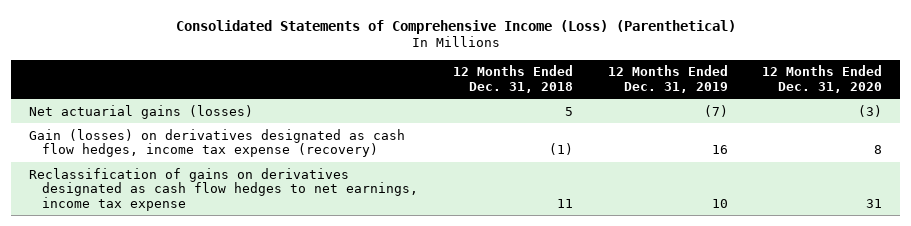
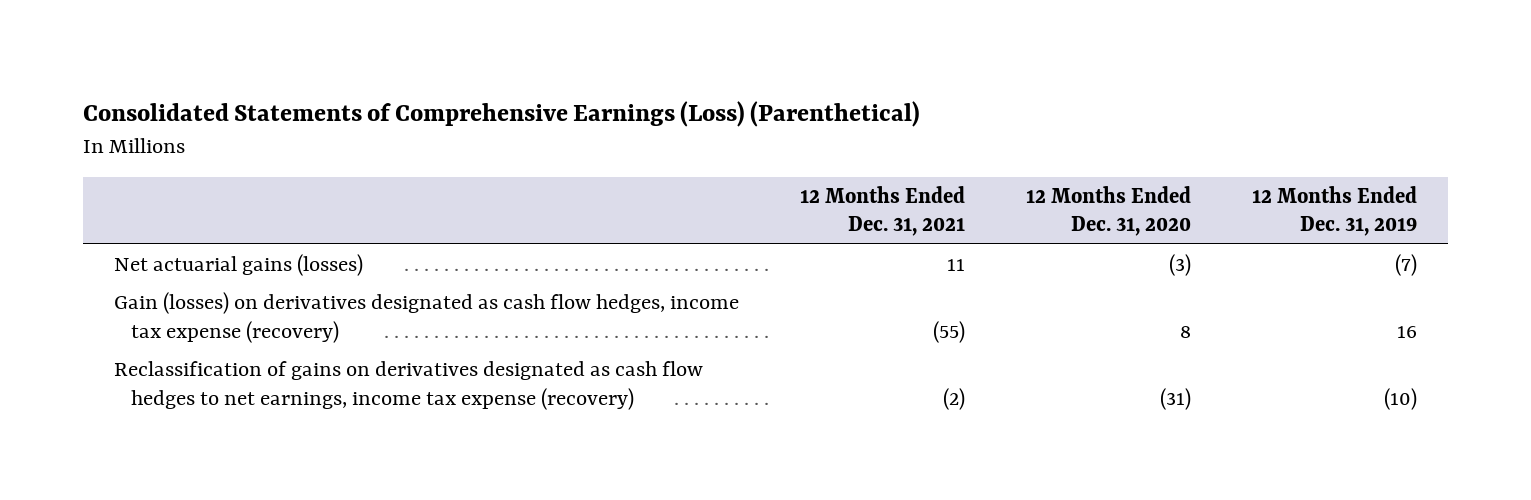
[175,19,736,34] Consolidated Statements of Comprehensive Income (Loss) (Parenthetical) -> [83,100,921,127] Consolidated Statements of Comprehensive Earnings (Loss) (Parenthetical)
[452,65,573,93] 12 Months Ended Dec. 31, 2018 -> none
none -> [800,185,966,237] 12 Months Ended Dec. 31, 2021
[28,167,419,211] Reclassification of gains on derivatives designated as cash flow hedges to net earnings, income tax expense -> [113,360,703,410] Reclassification of gains on derivatives designated as cash flow hedges to net earnings, income tax expense (recovery)
[711,198,728,208] 10 -> [1384,387,1418,410] (10)
[866,198,883,208] 31 -> [1160,387,1192,410] (31)

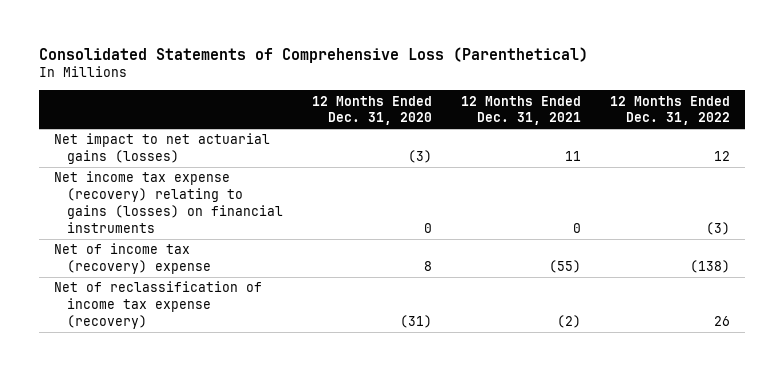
[83,100,921,127] Consolidated Statements of Comprehensive Earnings (Loss) (Parenthetical) -> [39,46,589,63] Consolidated Statements of Comprehensive Loss (Parenthetical)
[1252,185,1418,237] 12 Months Ended Dec. 31, 2019 -> none
none -> [610,95,731,126] 12 Months Ended Dec. 31, 2022
[113,253,363,276] Net actuarial gains (losses) -> [54,133,271,165] Net impact to net actuarial gains (losses)
none -> [54,171,283,233] Net income tax expense (recovery) relating to gains (losses) on financial instruments
[113,291,739,343] Gain (losses) on derivatives designated as cash flow hedges, income tax expense (recovery) -> [54,243,211,275] Net of income tax (recovery) expense
[113,360,703,410] Reclassification of gains on derivatives designated as cash flow hedges to net earnings, income tax expense (recovery) -> [54,281,263,330] Net of reclassification of income tax expense (recovery)

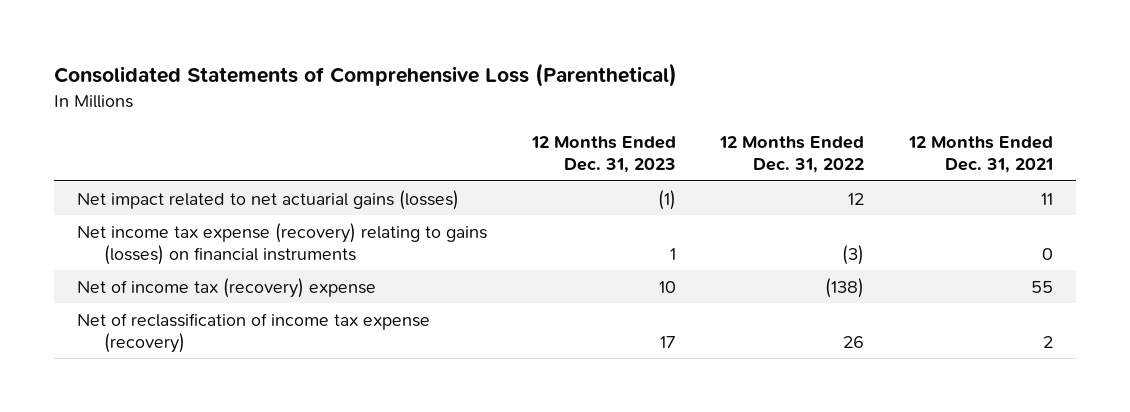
[311,95,432,126] 12 Months Ended Dec. 31, 2020 -> none
none -> [530,136,676,174] 12 Months Ended Dec. 31, 2023
[54,133,271,165] Net impact to net actuarial gains (losses) -> [76,189,459,210] Net impact related to net actuarial gains (losses)
[549,260,582,274] (55) -> [1031,280,1054,293] 55
[557,315,582,329] (2) -> [1043,335,1054,348] 2

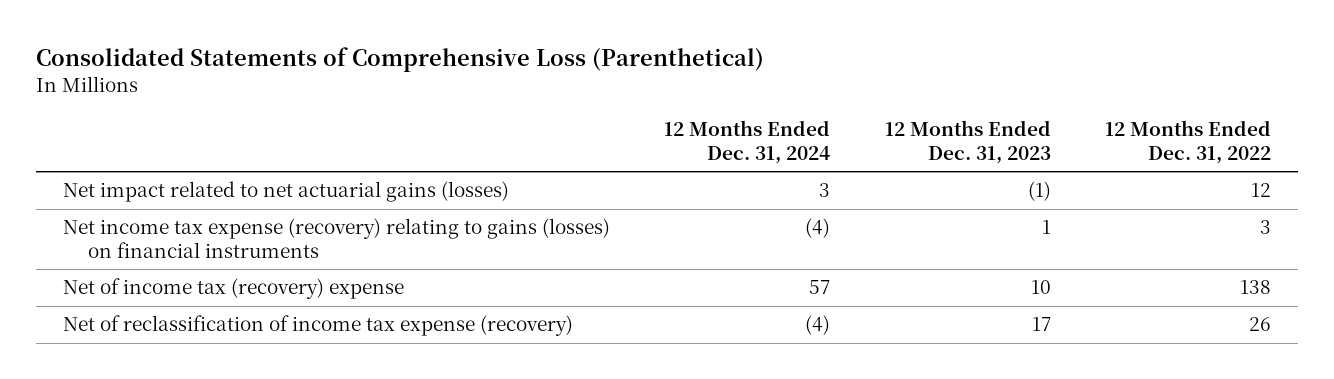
[908,136,1054,174] 12 Months Ended Dec. 31, 2021 -> none
none -> [664,119,831,164] 12 Months Ended Dec. 31, 2024
[842,244,865,265] (3) -> [1259,220,1271,235] 3
[825,277,865,298] (138) -> [1239,280,1271,295] 138

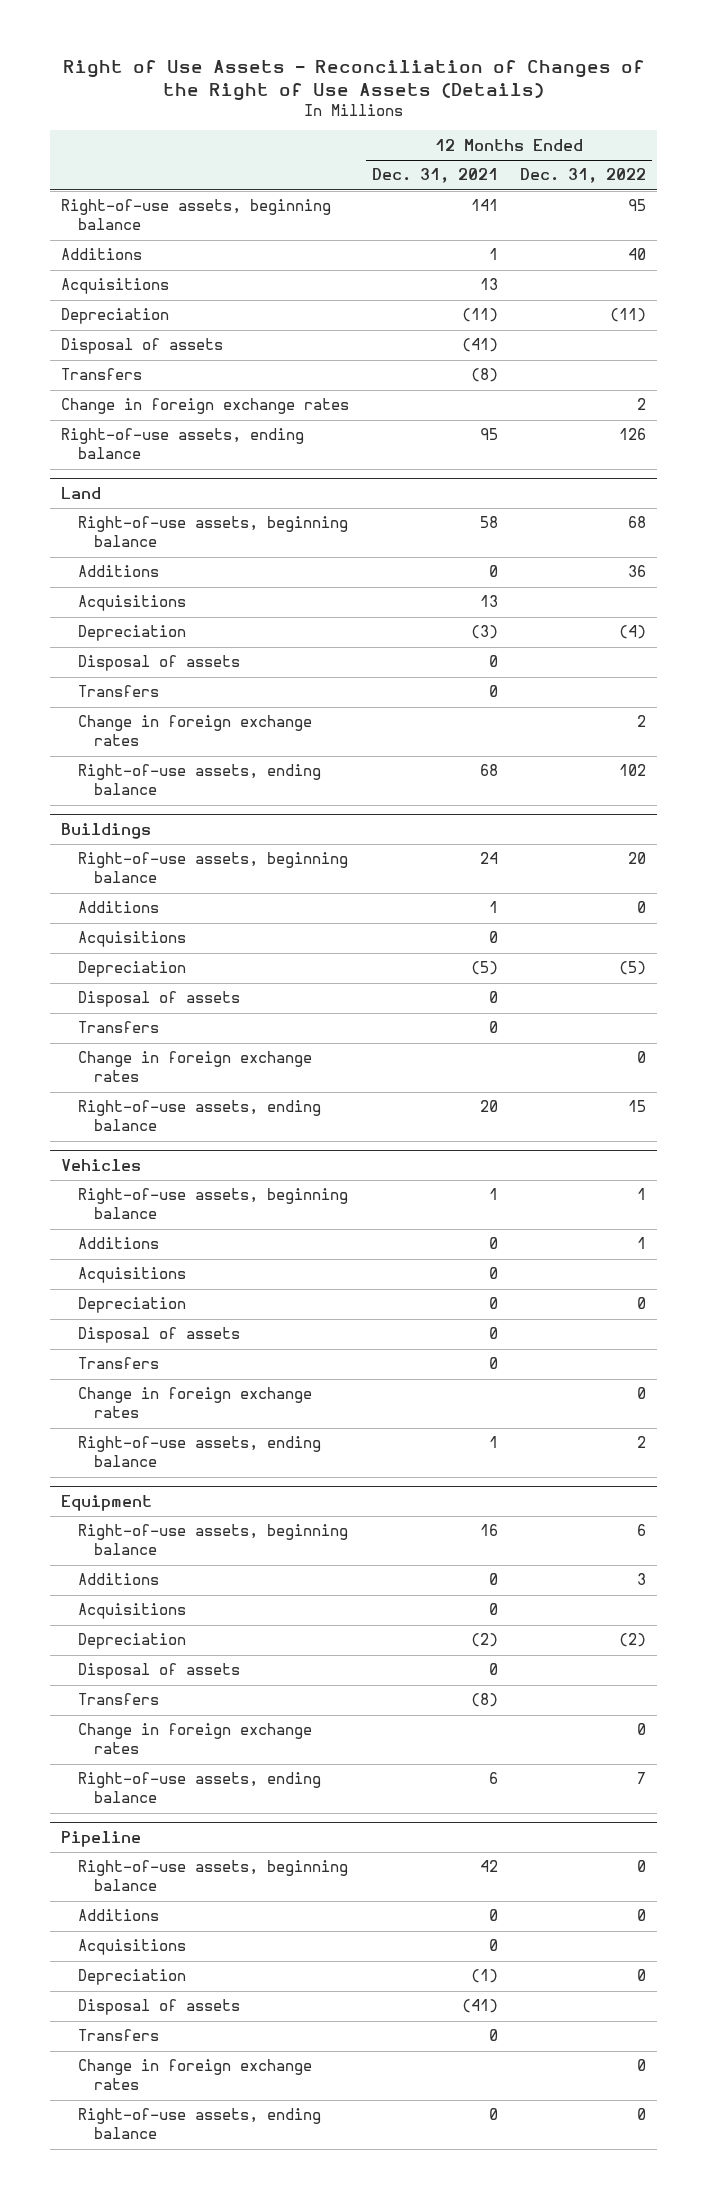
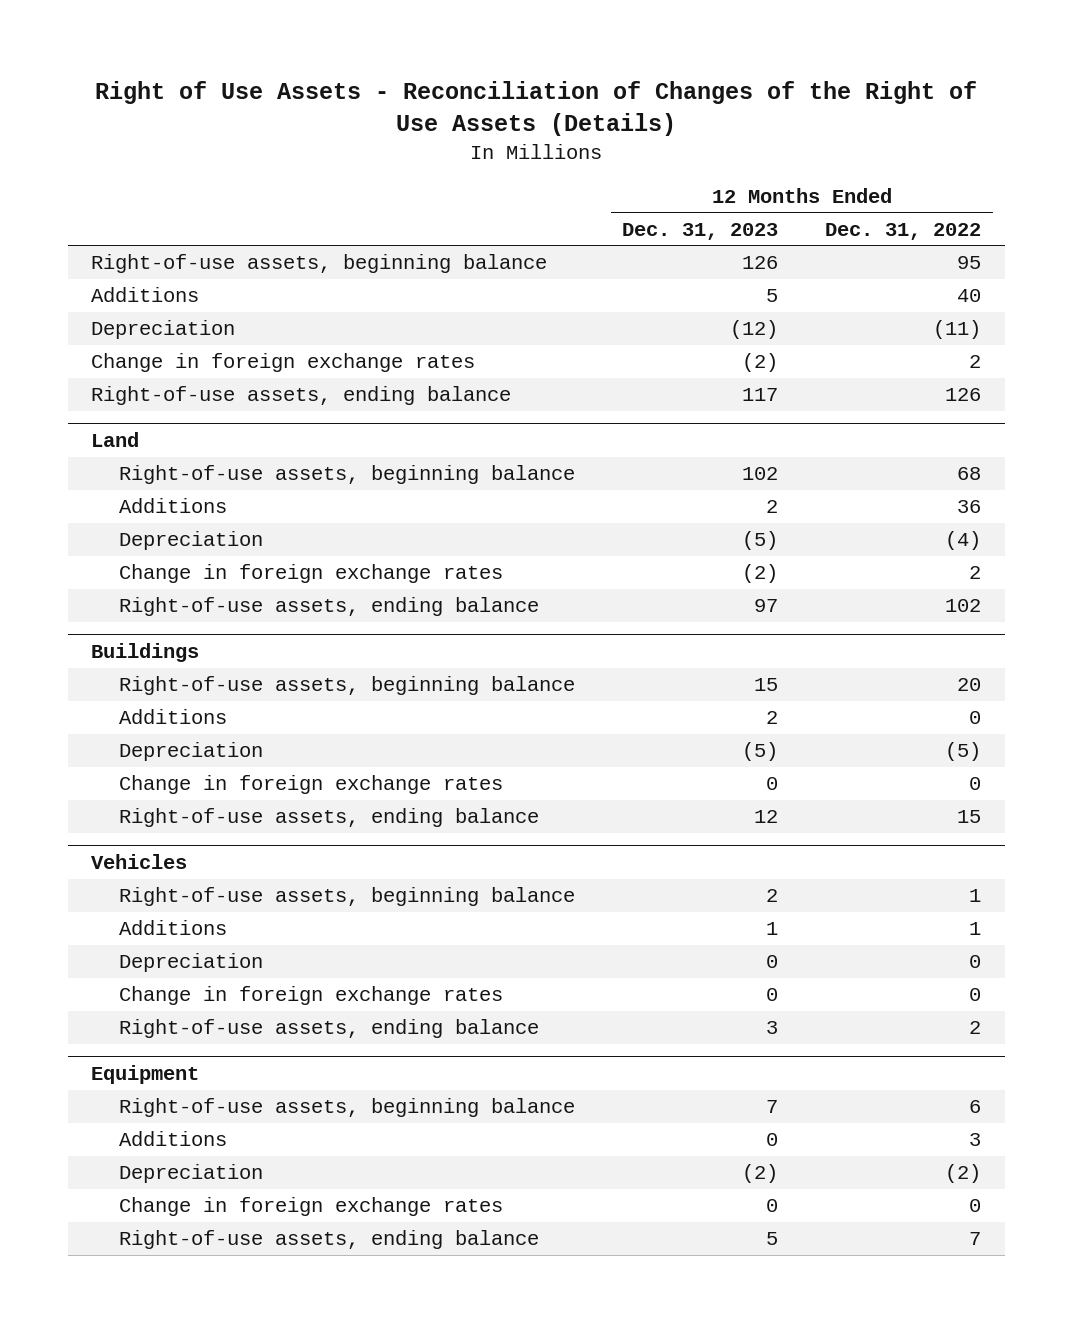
[371,168,498,184] Dec. 31, 2021 -> none
none -> [622,222,779,240] Dec. 31, 2023
[61,278,170,295] Acquisitions -> none
[61,338,224,355] Disposal of assets -> none
[61,368,143,381] Transfers -> none
[77,595,186,612] Acquisitions -> none
[77,655,240,672] Disposal of assets -> none
[77,685,159,698] Transfers -> none
[77,931,186,948] Acquisitions -> none
[77,991,240,1008] Disposal of assets -> none
[77,1021,159,1034] Transfers -> none
[77,1267,186,1284] Acquisitions -> none
[77,1327,240,1344] Disposal of assets -> none
[77,1357,159,1370] Transfers -> none
[77,1603,186,1620] Acquisitions -> none
[77,1663,240,1680] Disposal of assets -> none
[77,1693,159,1706] Transfers -> none
[61,1830,142,1847] Pipeline -> none
[77,1860,348,1892] Right-of-use assets, beginning balance -> none
[77,1909,159,1922] Additions -> none
[77,1939,186,1956] Acquisitions -> none
[77,1969,186,1986] Depreciation -> none
[77,1999,240,2016] Disposal of assets -> none
[77,2029,159,2042] Transfers -> none
[77,2059,312,2091] Change in foreign exchange rates -> none
[77,2108,321,2140] Right-of-use assets, ending balance -> none

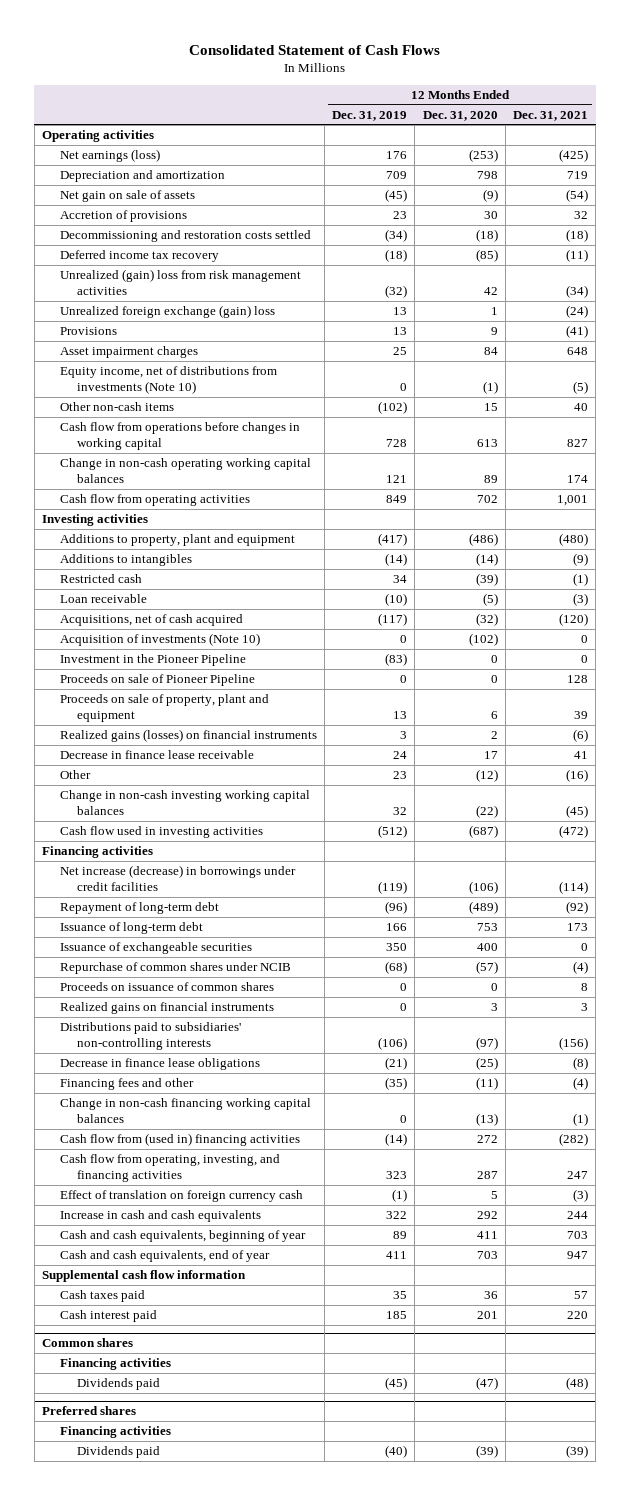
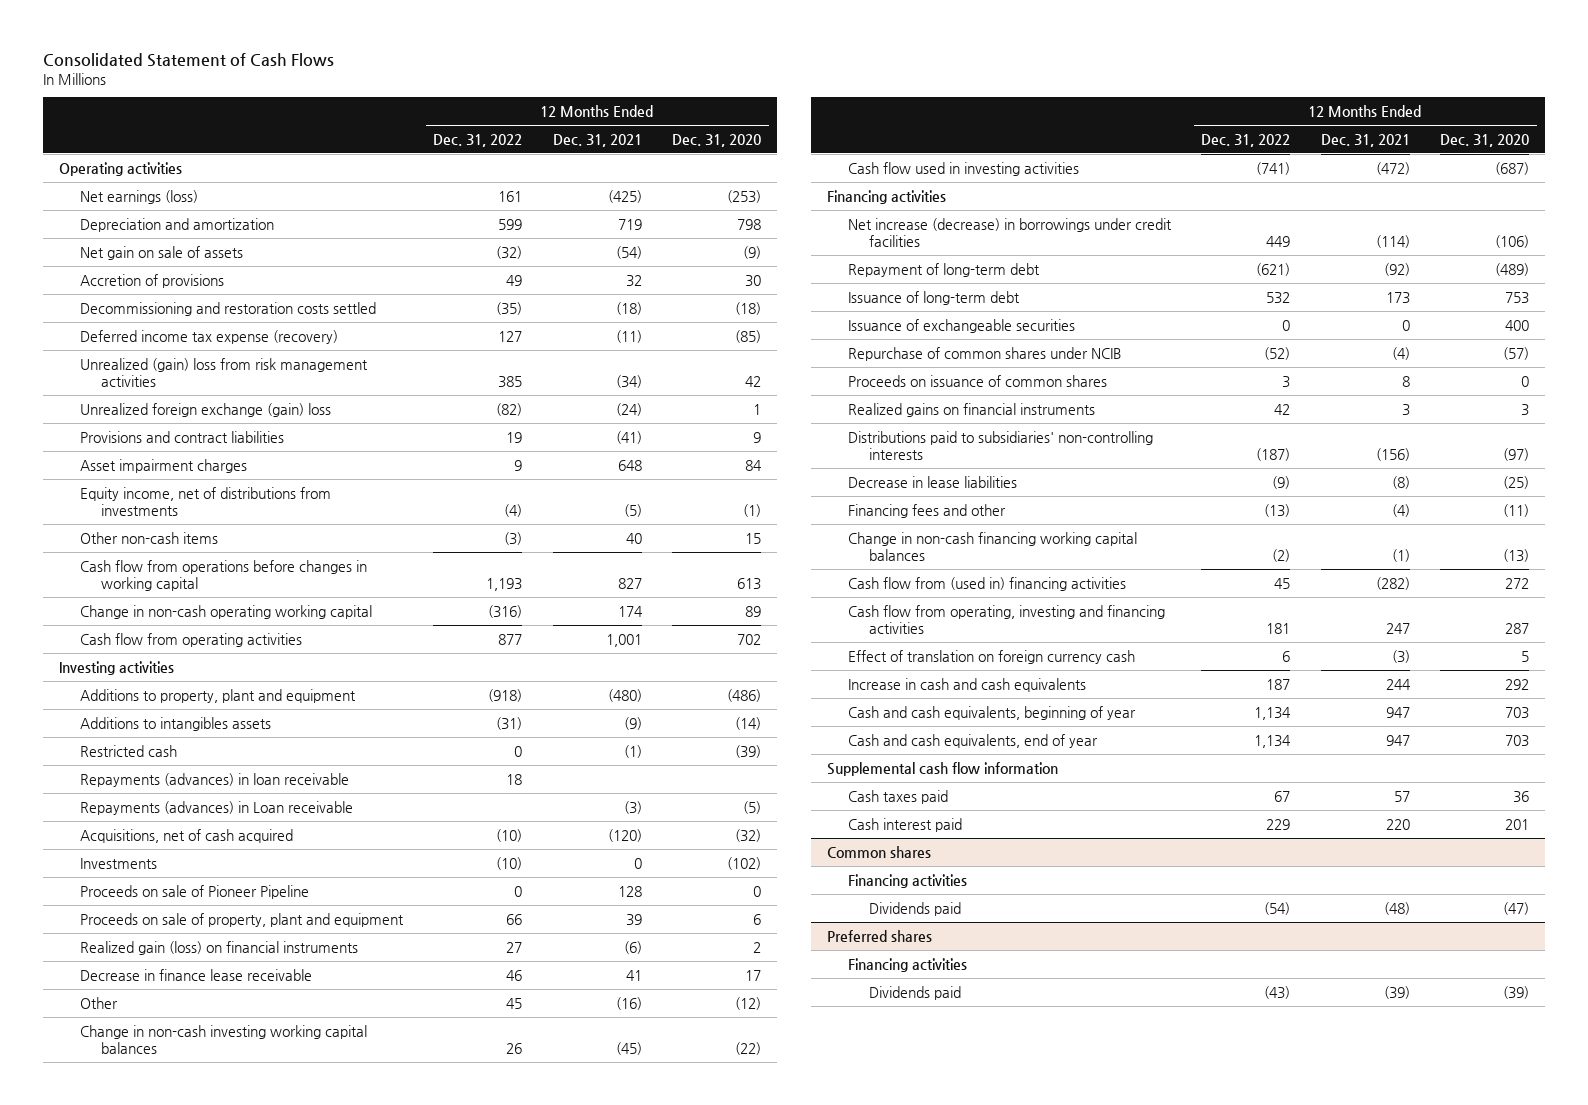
[332,110,408,121] Dec. 31, 2019 -> none
none -> [433,133,523,147] Dec. 31, 2022
[59,250,219,263] Deferred income tax recovery -> [79,329,338,344] Deferred income tax expense (recovery)
[59,327,117,336] Provisions -> [79,430,284,443] Provisions and contract liabilities
[59,366,277,395] Equity income, net of distributions from investments (Note 10) -> [79,486,331,517] Equity income, net of distributions from investments
[59,458,311,484] Change in non-cash operating working capital balances -> [79,604,372,619] Change in non-cash operating working capital
[59,554,192,567] Additions to intangibles -> [79,716,271,731] Additions to intangibles assets
none -> [79,772,349,787] Repayments (advances) in loan receivable
[59,594,147,604] Loan receivable -> [79,800,353,815] Repayments (advances) in Loan receivable
[59,654,246,667] Investment in the Pioneer Pipeline -> none
[59,633,260,647] Acquisition of investments (Note 10) -> [79,857,157,869] Investments
[59,729,317,743] Realized gains (losses) on financial instruments -> [79,940,358,955] Realized gain (loss) on financial instruments
[59,1058,260,1071] Decrease in finance lease obligations -> [847,475,1017,488] Decrease in lease liabilities
[59,1154,280,1183] Cash flow from operating, investing, and financing activities -> [847,604,1165,635] Cash flow from operating, investing and financing activities
[476,1231,498,1240] 411 -> [1505,706,1530,719] 703
[567,1231,589,1240] 703 -> [1385,706,1410,718] 947

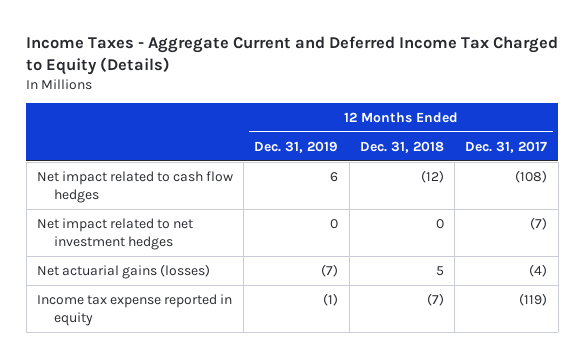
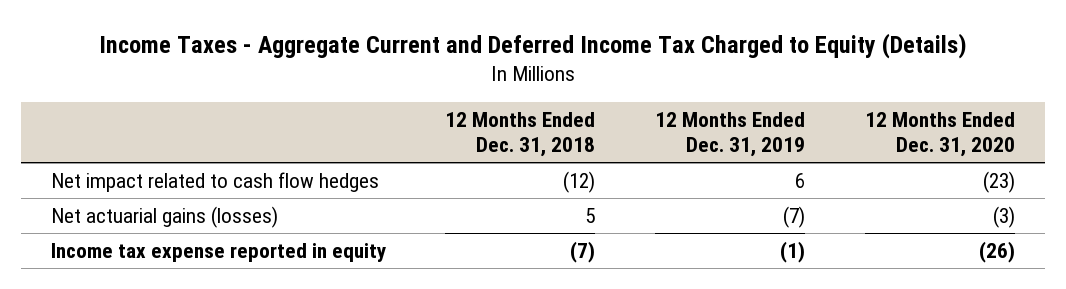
[465,140,548,153] Dec. 31, 2017 -> none
none -> [864,112,1015,157] 12 Months Ended Dec. 31, 2020
[36,217,193,250] Net impact related to net investment hedges -> none

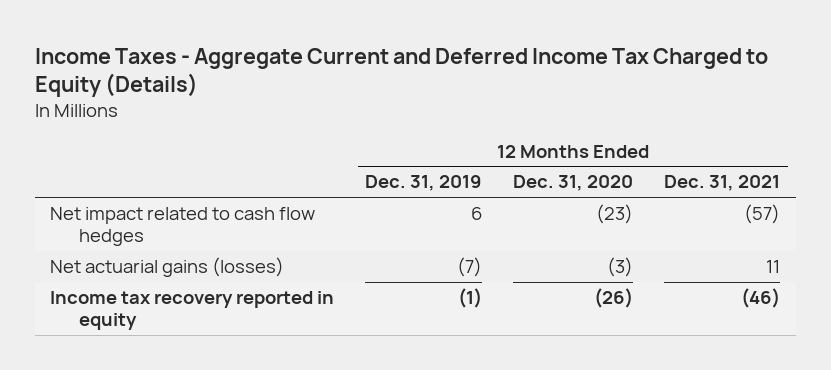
[445,112,596,157] 12 Months Ended Dec. 31, 2018 -> none
none -> [664,175,781,192] Dec. 31, 2021
[50,242,386,262] Income tax expense reported in equity -> [50,291,335,331] Income tax recovery reported in equity

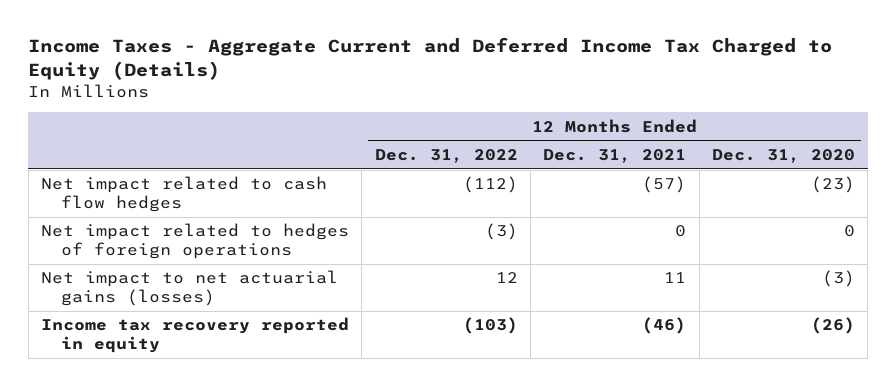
[365,175,483,192] Dec. 31, 2019 -> none
none -> [374,148,518,163] Dec. 31, 2022
none -> [41,223,350,260] Net impact related to hedges of foreign operations
[50,257,285,278] Net actuarial gains (losses) -> [41,270,339,307] Net impact to net actuarial gains (losses)

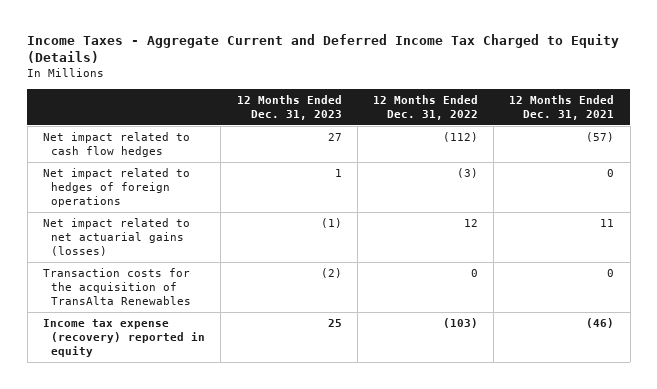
[712,148,856,163] Dec. 31, 2020 -> none
none -> [236,94,342,120] 12 Months Ended Dec. 31, 2023
[41,270,339,307] Net impact to net actuarial gains (losses) -> [42,218,190,257] Net impact related to net actuarial gains (losses)
none -> [42,268,192,306] Transaction costs for the acquisition of TransAlta Renewables
[41,317,350,354] Income tax recovery reported in equity -> [42,319,206,358] Income tax expense (recovery) reported in equity

